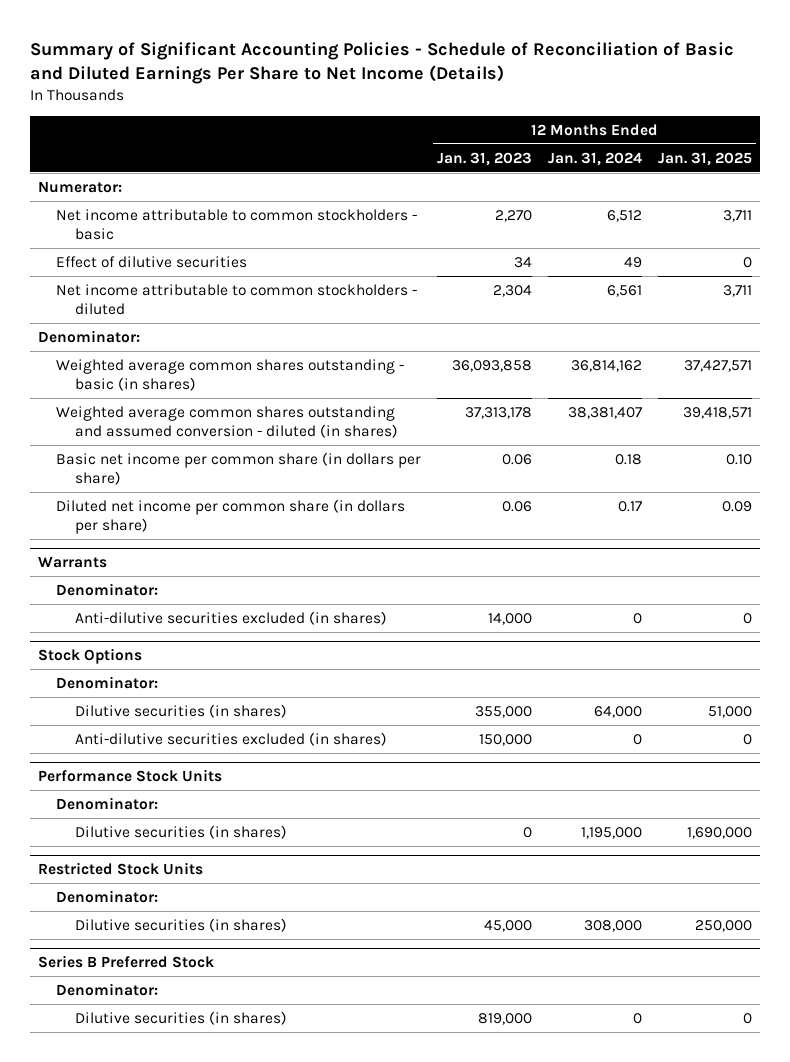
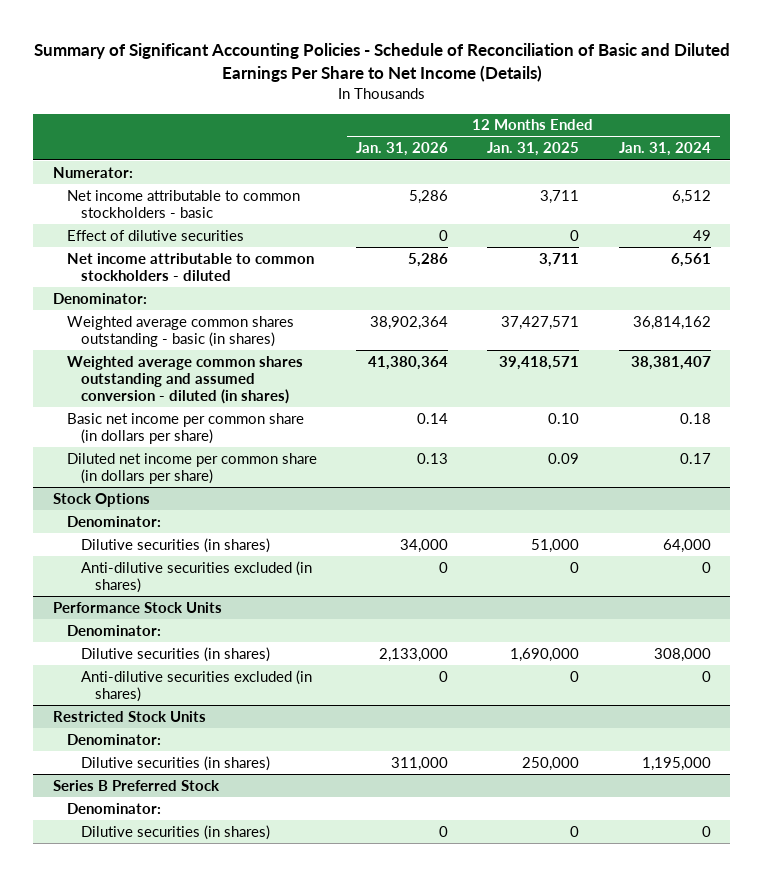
[437,151,533,166] Jan. 31, 2023 -> none
none -> [356,142,449,157] Jan. 31, 2026
[38,556,108,569] Warrants -> none
[56,582,159,596] Denominator: -> none
[74,610,387,625] Anti-dilutive securities excluded (in shares) -> none
[581,826,643,839] 1,195,000 -> [653,647,711,662] 308,000
none -> [81,669,313,702] Anti-dilutive securities excluded (in shares)
[584,919,643,932] 308,000 -> [641,756,711,771] 1,195,000

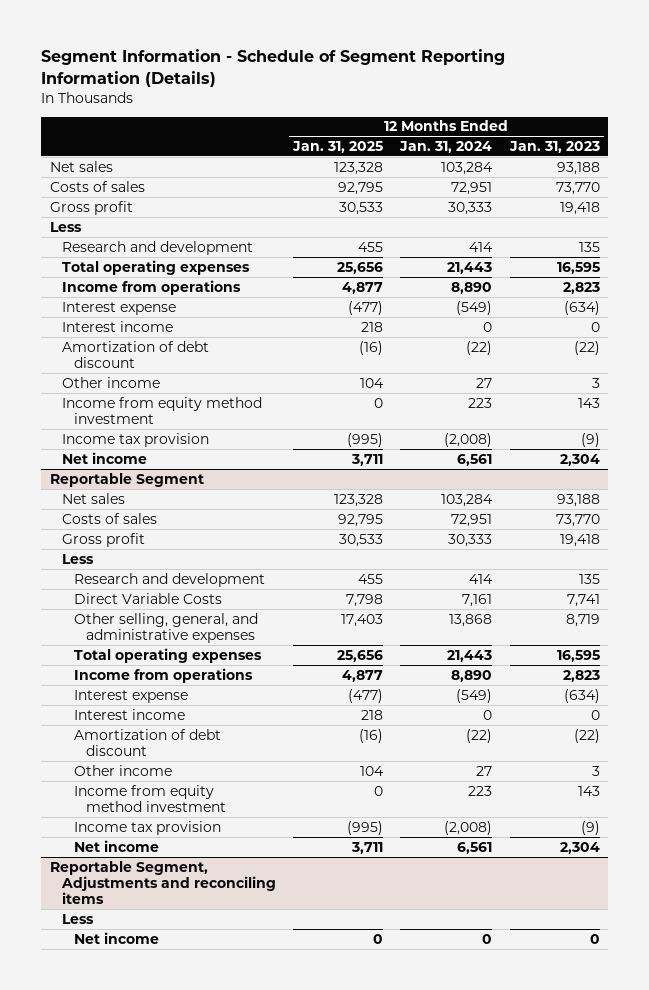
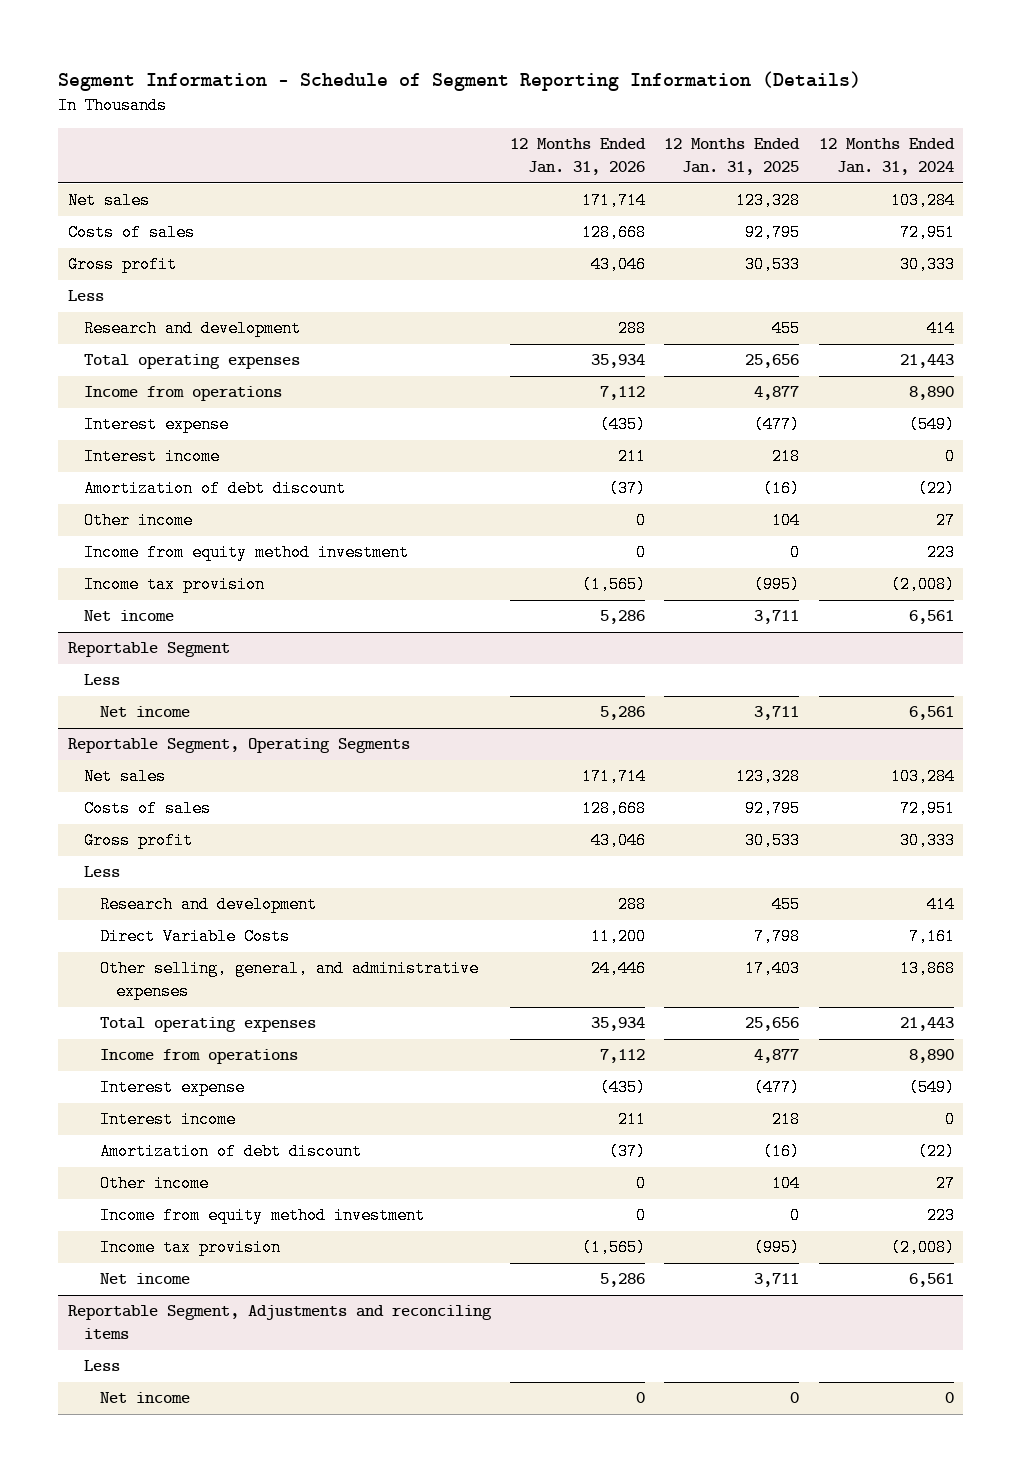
[508,140,600,153] Jan. 31, 2023 -> none
none -> [510,138,647,176] 12 Months Ended Jan. 31, 2026
none -> [83,674,120,686] Less
none -> [100,706,191,718] Net income
none -> [67,738,410,754] Reportable Segment, Operating Segments

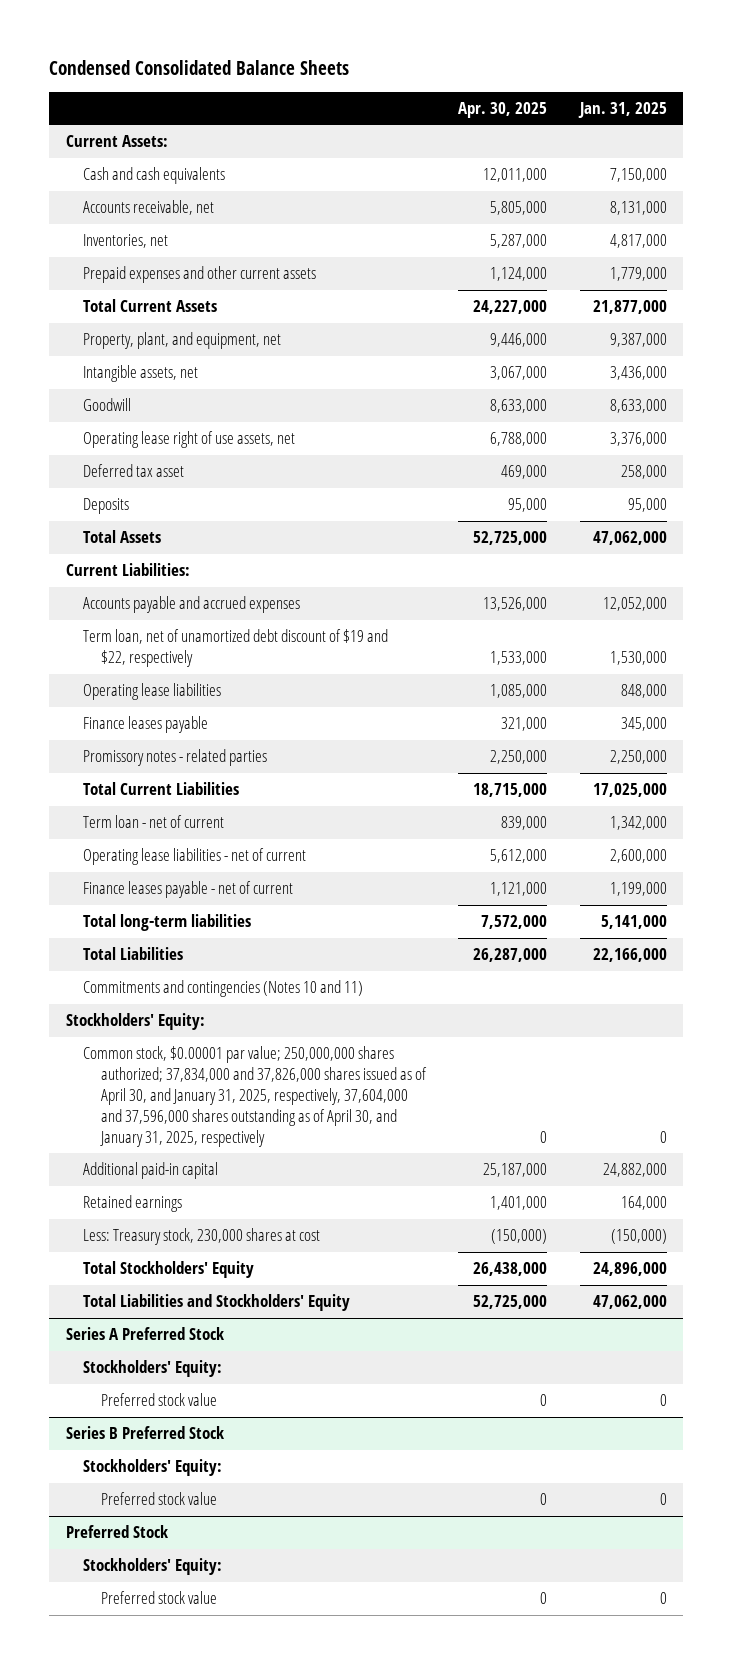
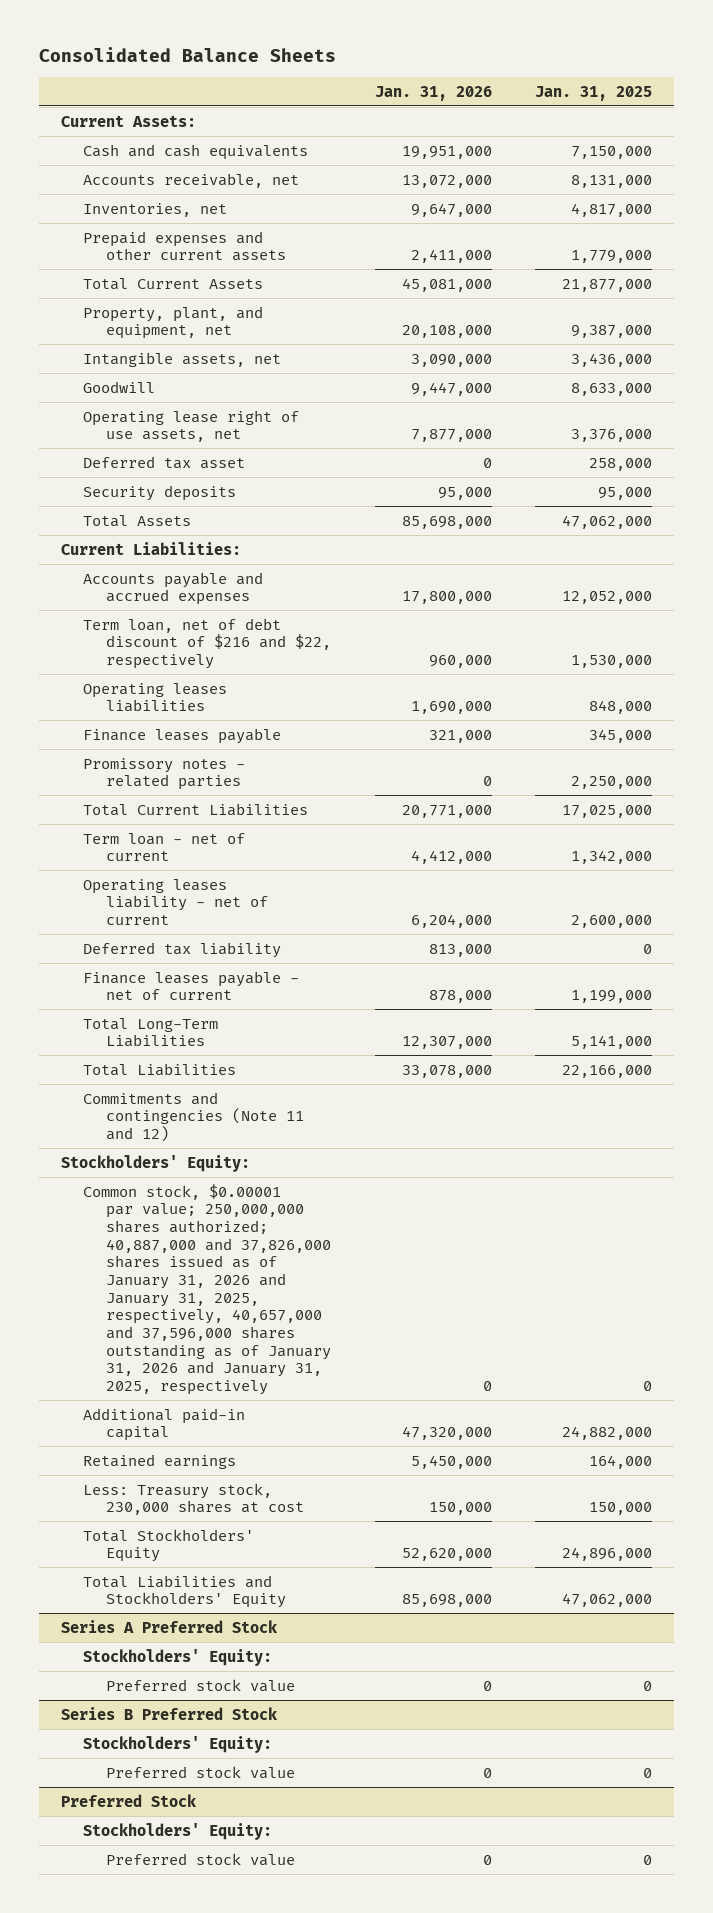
[49,60,350,76] Condensed Consolidated Balance Sheets -> [38,47,336,63] Consolidated Balance Sheets
[458,101,548,118] Apr. 30, 2025 -> none
none -> [374,85,492,101] Jan. 31, 2026
[83,498,130,515] Deposits -> [83,484,237,501] Security deposits
[83,629,389,668] Term loan, net of unamortized debt discount of $19 and $22, respectively -> [83,617,332,669] Term loan, net of debt discount of $216 and $22, respectively
[83,683,222,701] Operating lease liabilities -> [83,682,228,713] Operating leases liabilities
[83,848,307,866] Operating lease liabilities - net of current -> [83,878,269,925] Operating leases liability - net of current
none -> [83,941,282,958] Deferred tax liability
[83,914,252,932] Total long-term liabilities -> [83,1017,219,1048] Total Long-Term Liabilities
[83,980,364,998] Commitments and contingencies (Notes 10 and 11) -> [83,1091,305,1142] Commitments and contingencies (Note 11 and 12)
[83,1046,427,1147] Common stock, $0.00001 par value; 250,000,000 shares authorized; 37,834,000 and 37,826,000 shares issued as of April 30, and January 31, 2025, respectively, 37,604,000 and 37,596,000 shares outstanding as of April 30, and January 31, 2025, respectively -> [83,1183,332,1395] Common stock, $0.00001 par value; 250,000,000 shares authorized; 40,887,000 and 37,826,000 shares issued as of January 31, 2026 and January 31, 2025, respectively, 40,657,000 and 37,596,000 shares outstanding as of January 31, 2026 and January 31, 2025, respectively
[610,1229,667,1245] (150,000) -> [589,1502,653,1516] 150,000

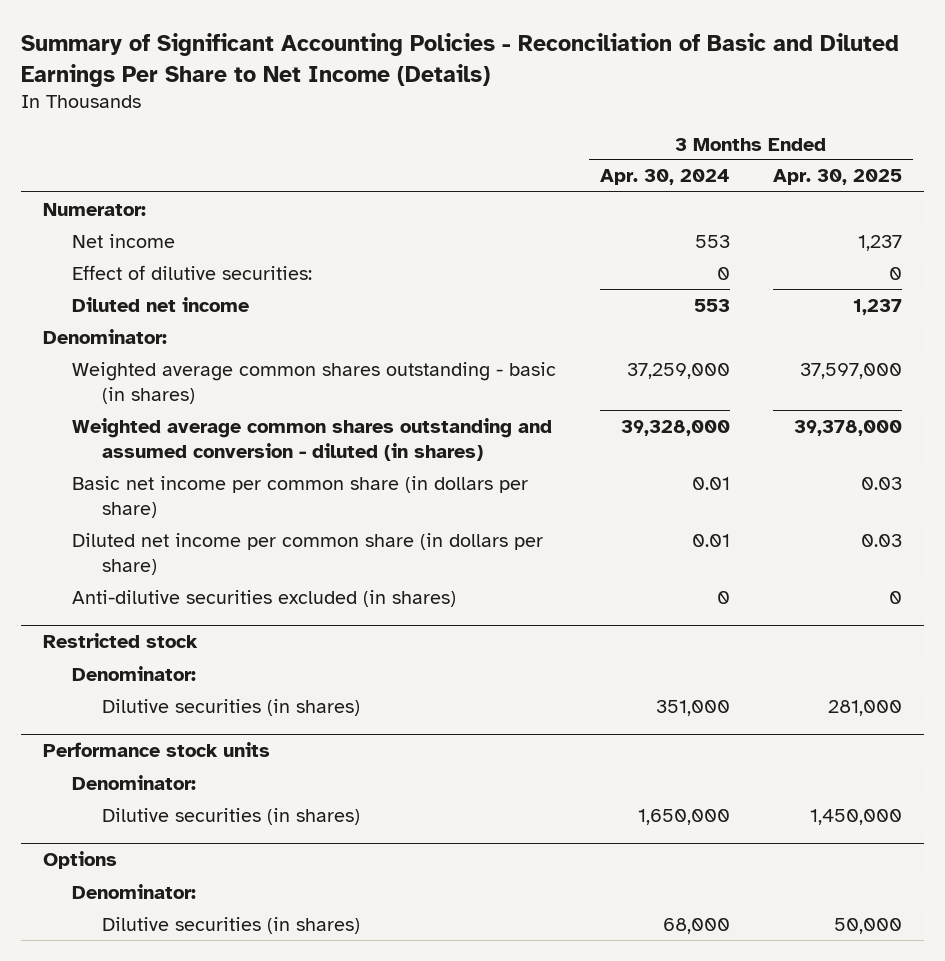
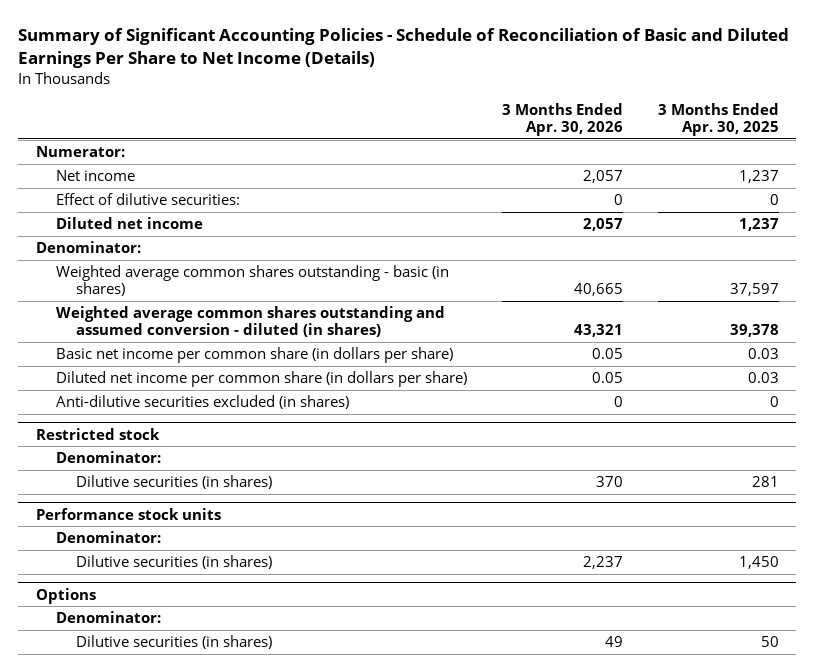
[21,33,900,87] Summary of Significant Accounting Policies - Reconciliation of Basic and Diluted Earnings Per Share to Net Income (Details) -> [18,28,790,68] Summary of Significant Accounting Policies - Schedule of Reconciliation of Basic and Diluted Earnings Per Share to Net Income (Details)
[599,169,730,186] Apr. 30, 2024 -> none
none -> [502,103,624,137] 3 Months Ended Apr. 30, 2026
[800,362,903,379] 37,597,000 -> [729,283,779,297] 37,597
[794,419,903,436] 39,378,000 -> [729,324,779,338] 39,378
[828,699,903,716] 281,000 -> [751,475,779,487] 281
[810,808,903,825] 1,450,000 -> [738,555,779,569] 1,450
[834,917,903,934] 50,000 -> [760,635,779,647] 50

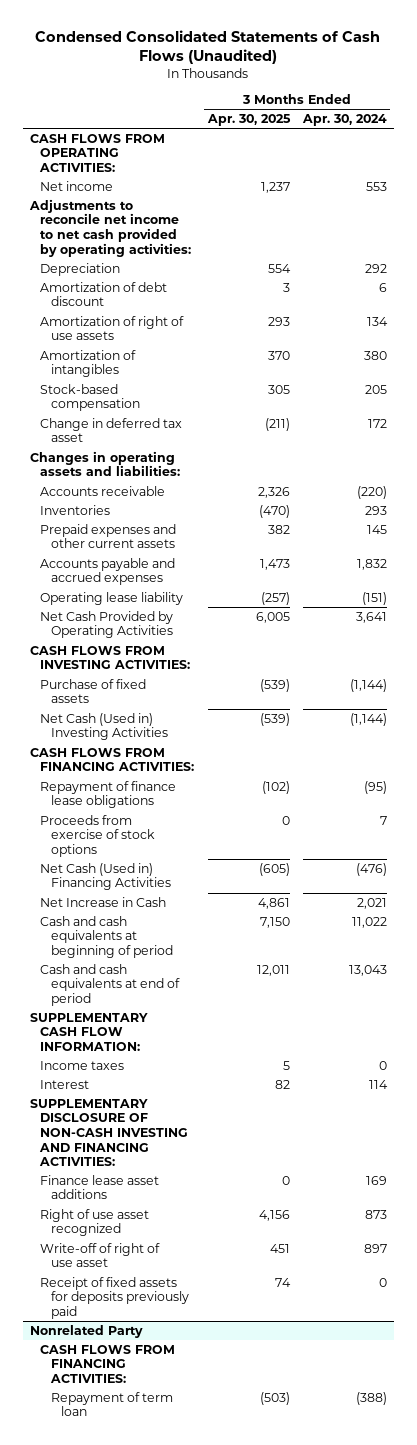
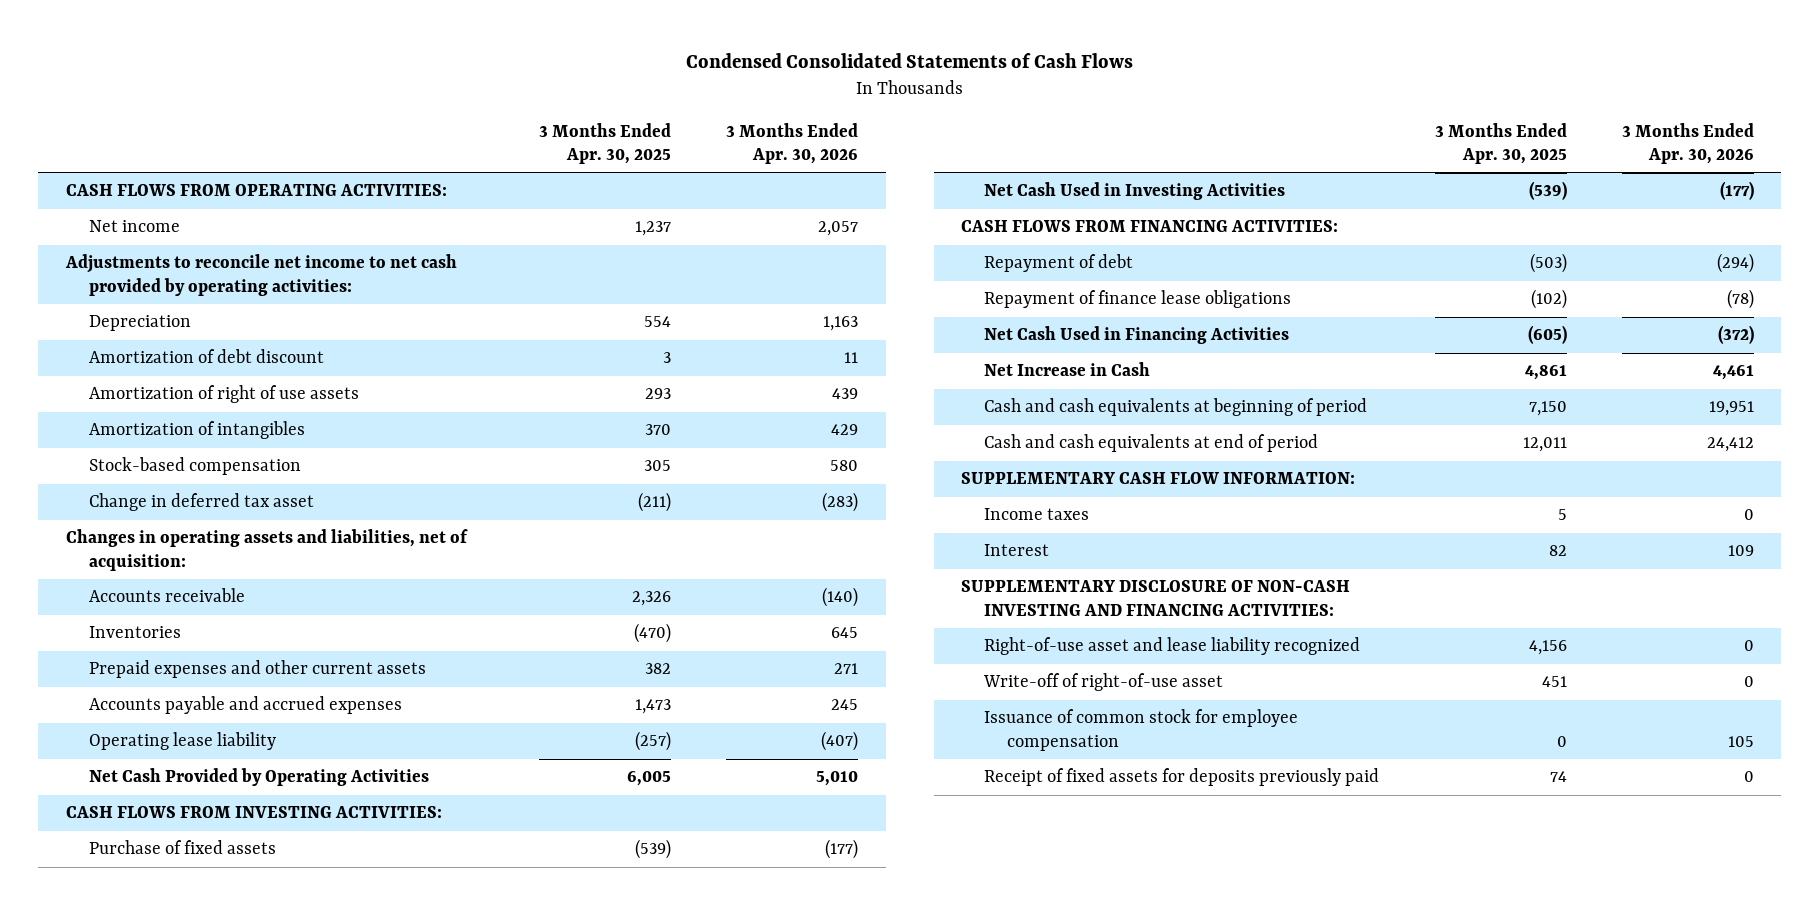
[35,30,381,65] Condensed Consolidated Statements of Cash Flows (Unaudited) -> [685,52,1133,68] Condensed Consolidated Statements of Cash Flows
[302,114,388,127] Apr. 30, 2024 -> none
none -> [726,122,859,164] 3 Months Ended Apr. 30, 2026
[29,450,181,477] Changes in operating assets and liabilities: -> [65,529,468,571] Changes in operating assets and liabilities, net of acquisition:
[40,712,168,741] Net Cash (Used in) Investing Activities -> [984,182,1286,201] Net Cash Used in Investing Activities
none -> [984,254,1134,273] Repayment of debt
[40,814,155,857] Proceeds from exercise of stock options -> none
[40,862,171,891] Net Cash (Used in) Financing Activities -> [984,326,1290,345] Net Cash Used in Financing Activities
[40,1174,160,1200] Finance lease asset additions -> none
[40,1208,150,1237] Right of use asset recognized -> [984,637,1361,656] Right-of-use asset and lease liability recognized
[40,1242,161,1268] Write-off of right of use asset -> [983,673,1224,692] Write-off of right-of-use asset
none -> [984,709,1299,751] Issuance of common stock for employee compensation
[29,1324,143,1338] Nonrelated Party -> none
[40,1344,176,1383] CASH FLOWS FROM FINANCING ACTIVITIES: -> none
[50,1391,173,1417] Repayment of term loan -> none

